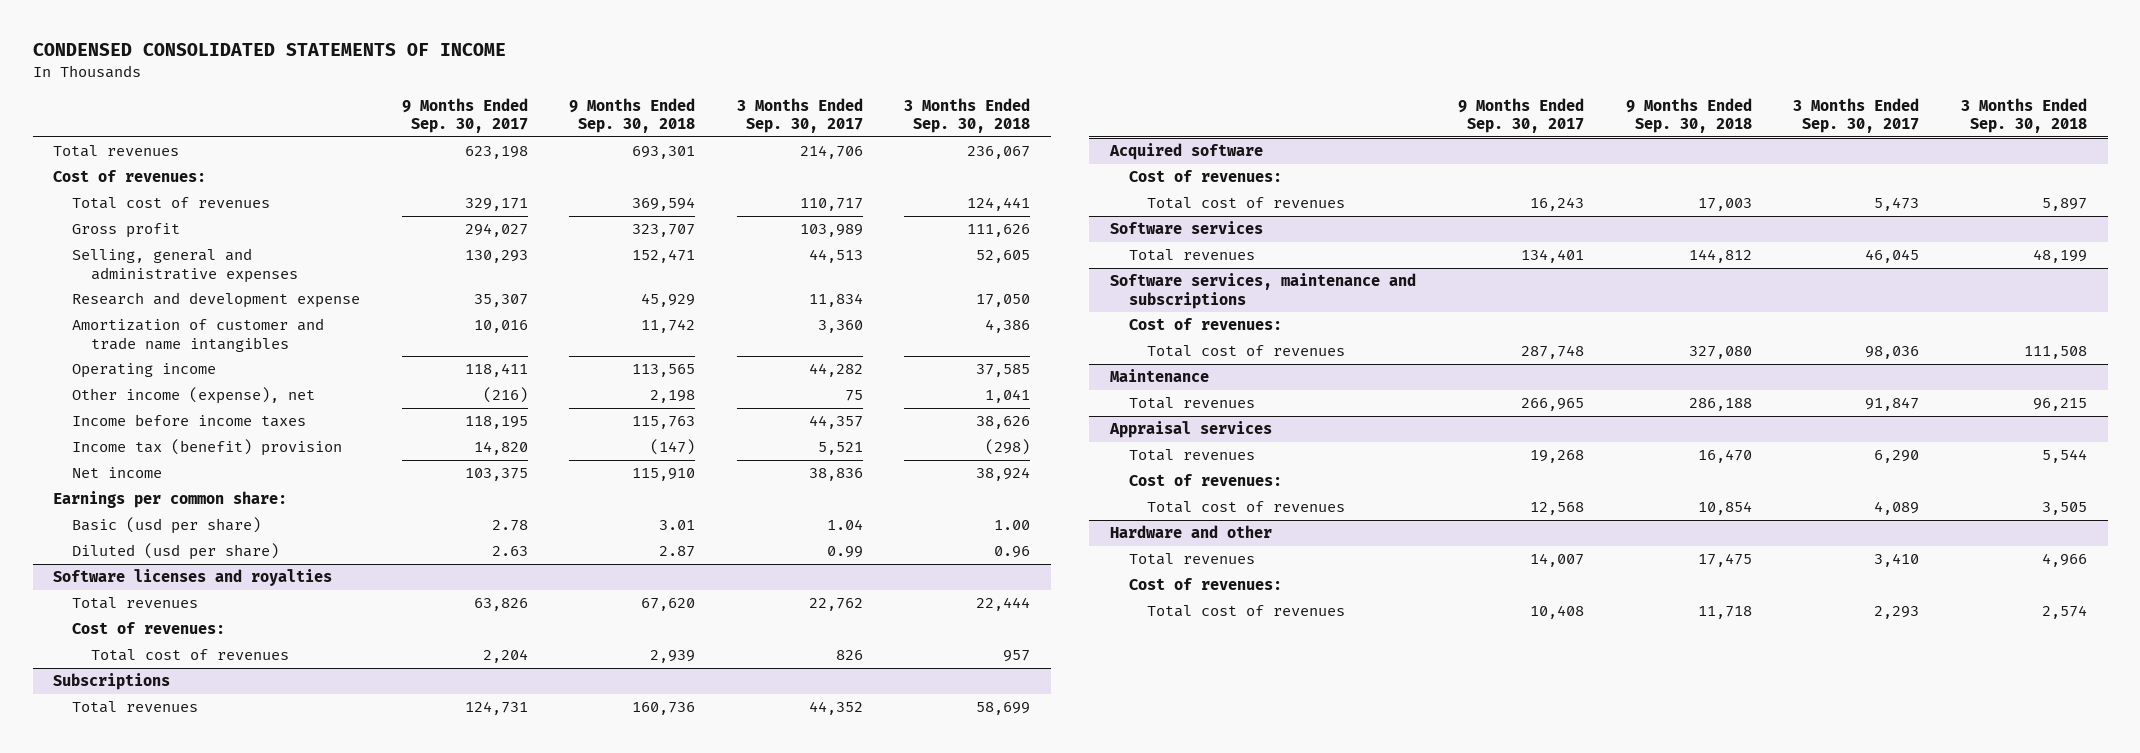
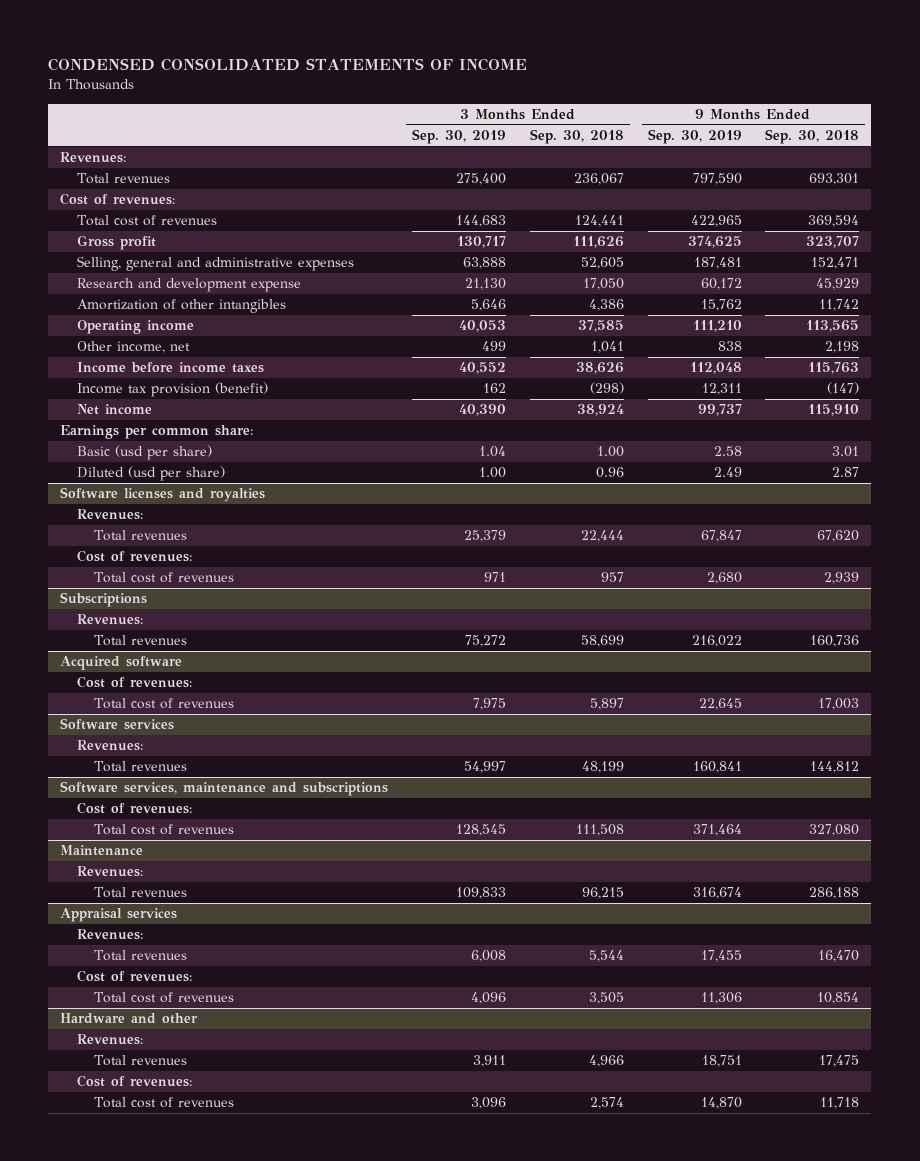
[401,97,528,133] 9 Months Ended Sep. 30, 2017 -> none
[736,97,863,133] 3 Months Ended Sep. 30, 2017 -> none
none -> [412,128,507,144] Sep. 30, 2019
none -> [647,128,742,144] Sep. 30, 2019
none -> [60,152,127,164] Revenues:
[72,318,325,352] Amortization of customer and trade name intangibles -> [77,299,287,314] Amortization of other intangibles
[72,387,316,405] Other income (expense), net -> [77,341,191,354] Other income, net
[72,439,343,457] Income tax (benefit) provision -> [77,382,269,398] Income tax provision (benefit)
none -> [77,509,144,521] Revenues:
none -> [77,614,144,626] Revenues:
none -> [77,740,144,752] Revenues:
none -> [77,866,144,878] Revenues:
none -> [77,929,144,941] Revenues:
none -> [77,1034,144,1046] Revenues:

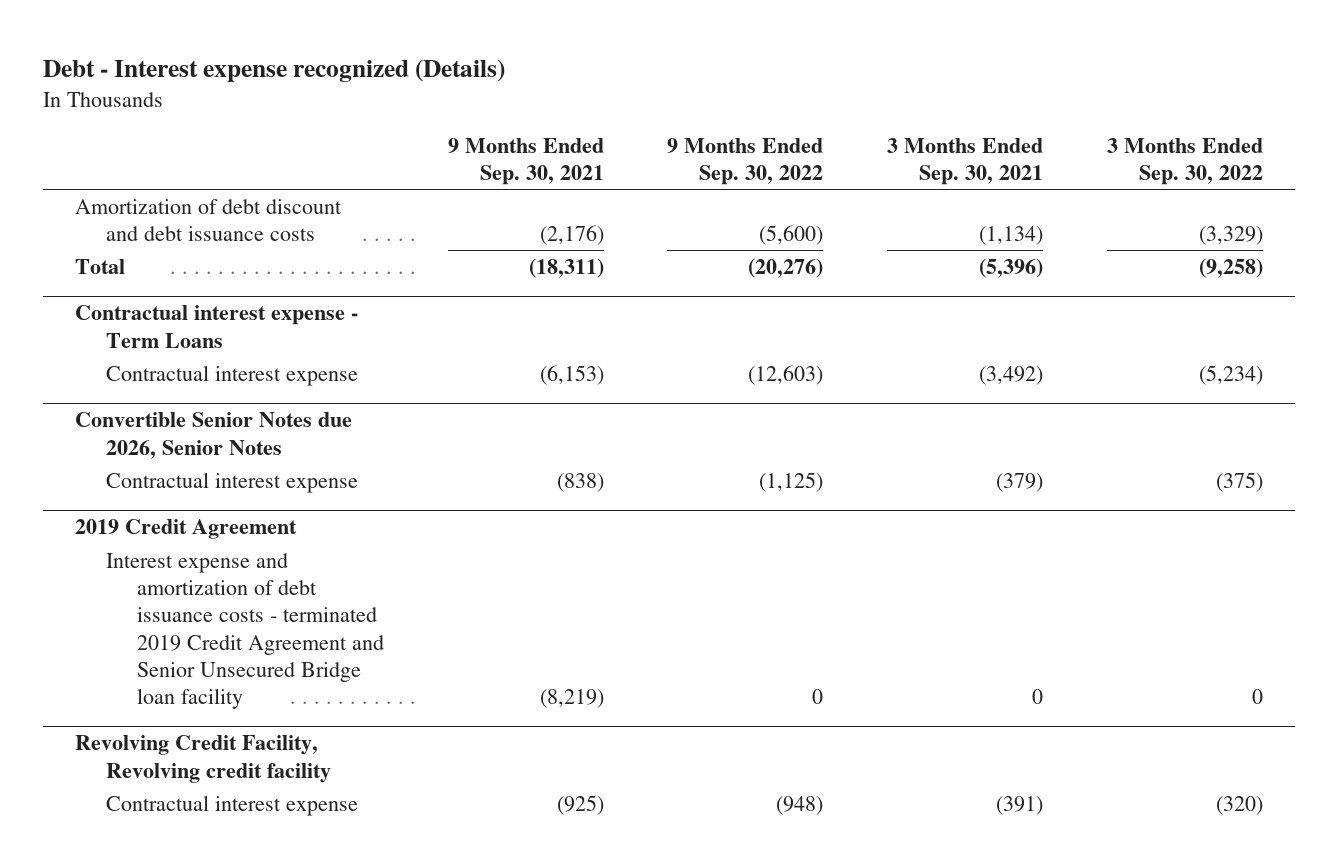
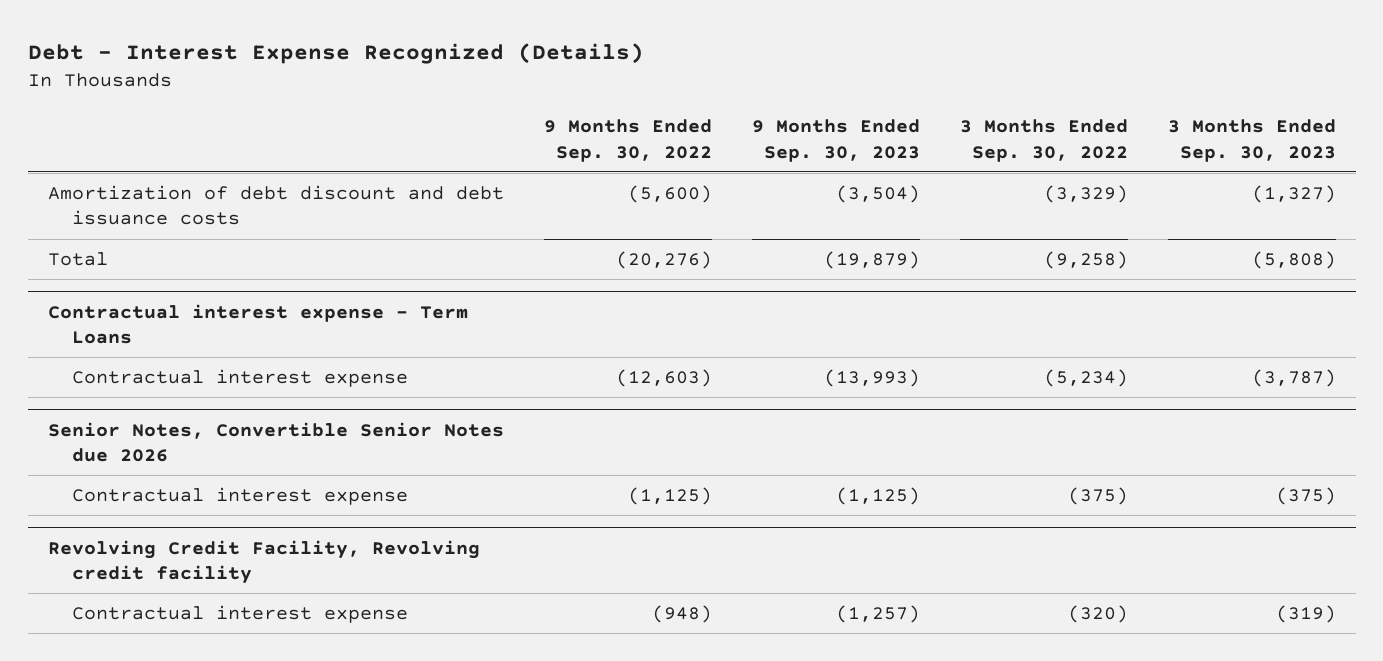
[42,58,505,82] Debt - Interest expense recognized (Details) -> [27,43,644,65] Debt - Interest Expense Recognized (Details)
[447,137,604,185] 9 Months Ended Sep. 30, 2021 -> none
[887,137,1044,185] 3 Months Ended Sep. 30, 2021 -> none
none -> [751,119,920,162] 9 Months Ended Sep. 30, 2023
none -> [1167,119,1336,162] 3 Months Ended Sep. 30, 2023
[74,412,352,459] Convertible Senior Notes due 2026, Senior Notes -> [47,421,504,462] Senior Notes, Convertible Senior Notes due 2026
[74,519,297,540] 2019 Credit Agreement -> none
[105,552,385,710] Interest expense and amortization of debt issuance costs - terminated 2019 Credit Agreement and Senior Unsecured Bridge loan facility -> none

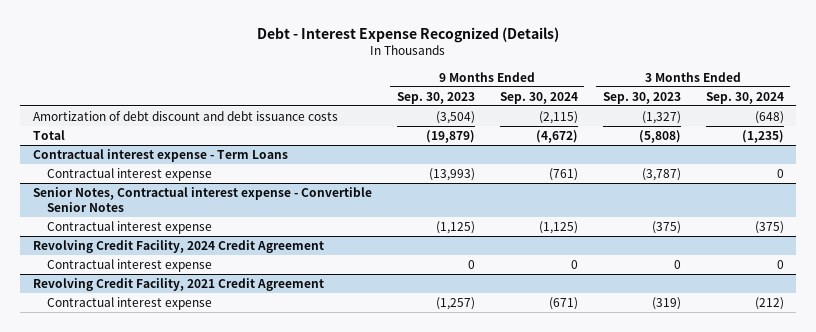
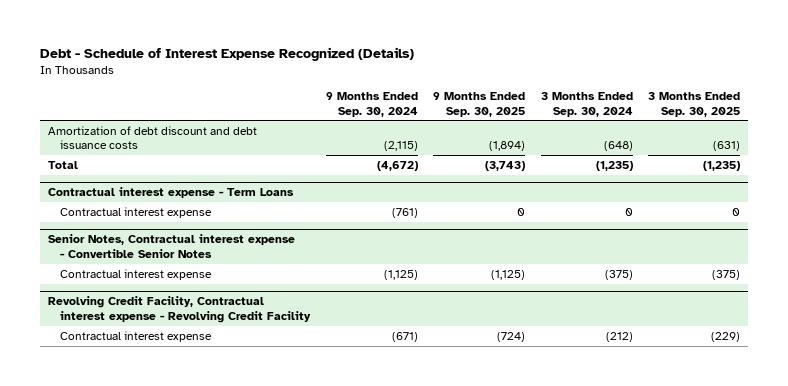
[257,27,560,44] Debt - Interest Expense Recognized (Details) -> [39,47,414,62] Debt - Schedule of Interest Expense Recognized (Details)
[396,91,475,104] Sep. 30, 2023 -> none
[602,91,681,104] Sep. 30, 2023 -> none
none -> [433,92,526,117] 9 Months Ended Sep. 30, 2025
none -> [648,92,741,117] 3 Months Ended Sep. 30, 2025
[32,240,324,254] Revolving Credit Facility, 2024 Credit Agreement -> none
[47,259,213,273] Contractual interest expense -> none
[32,278,324,292] Revolving Credit Facility, 2021 Credit Agreement -> none
none -> [47,296,312,323] Revolving Credit Facility, Contractual interest expense - Revolving Credit Facility

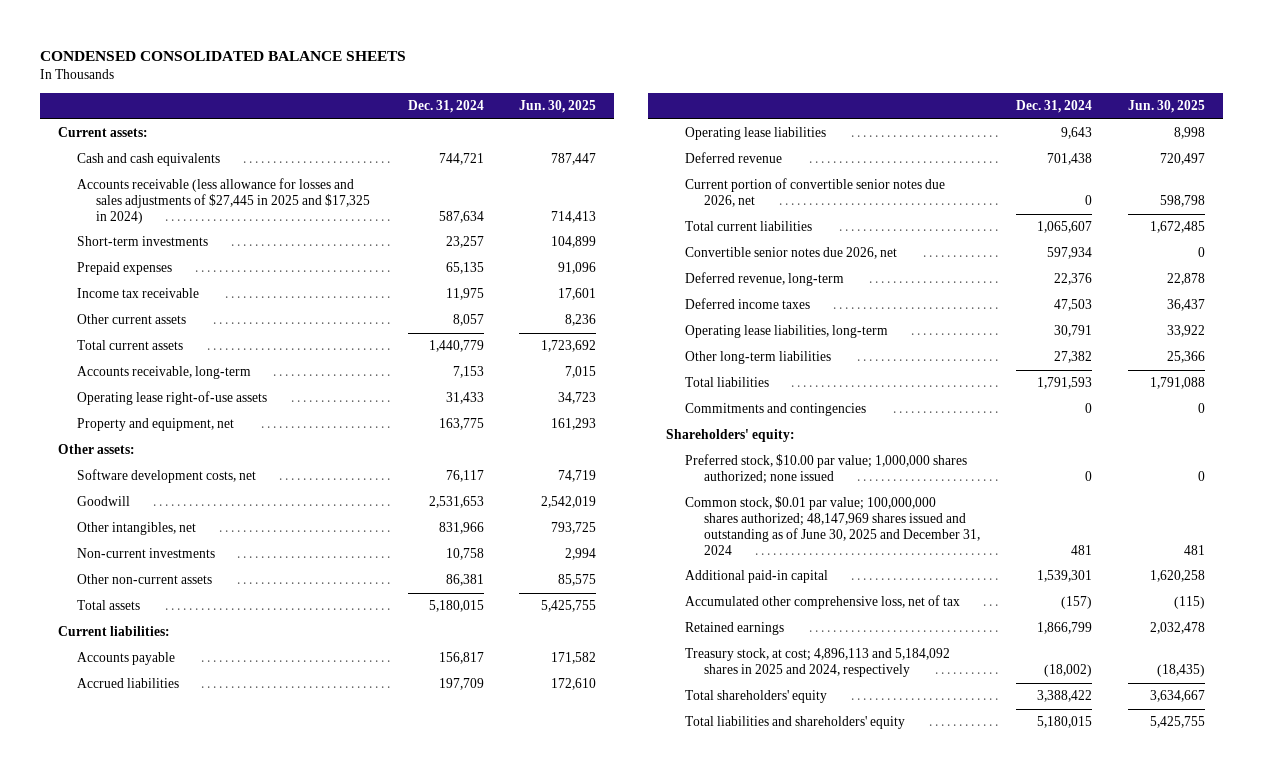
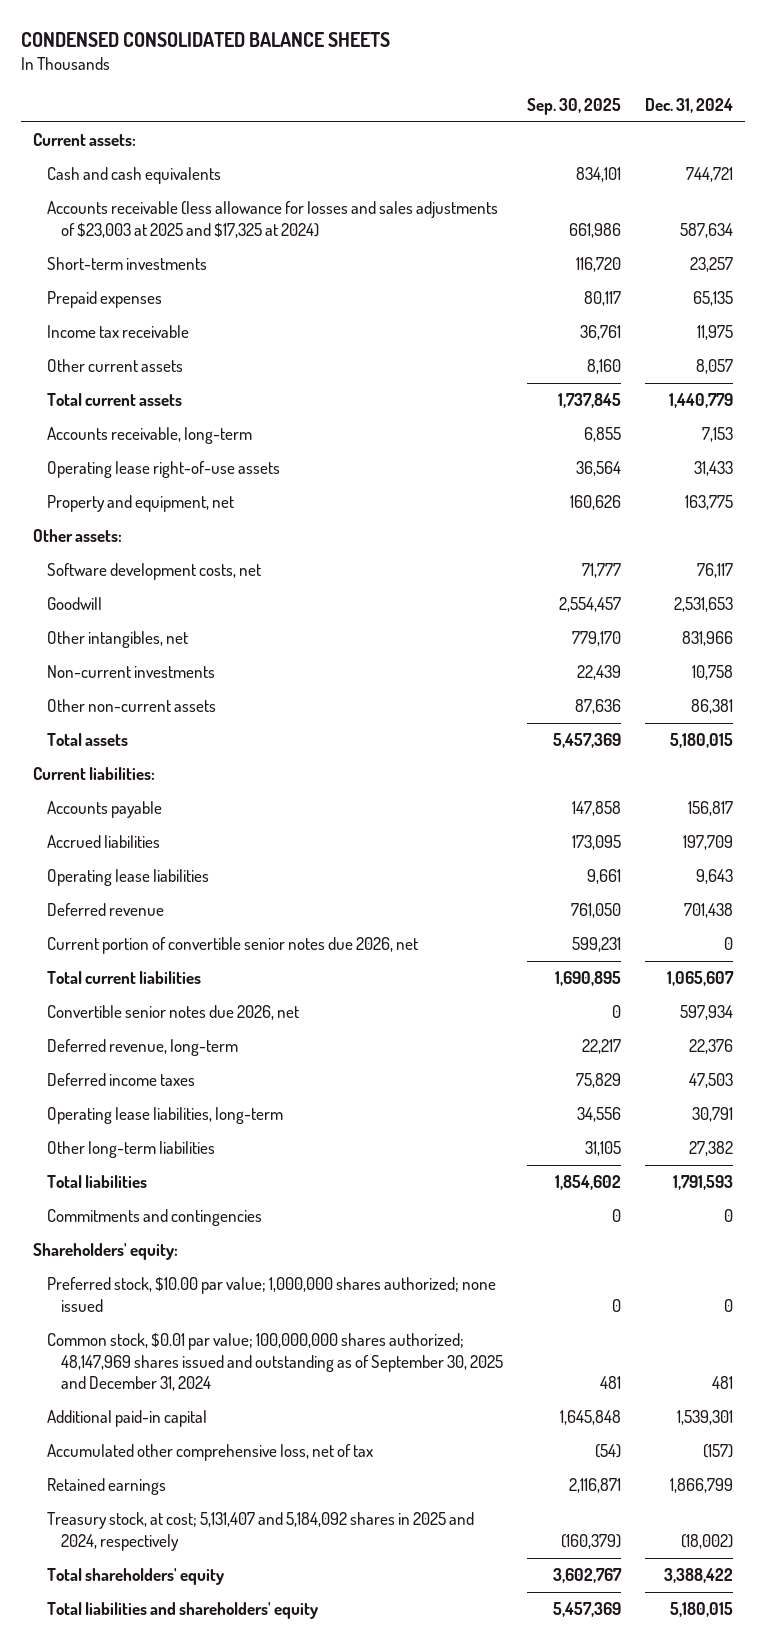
[519,100,597,114] Jun. 30, 2025 -> none
none -> [526,97,621,115] Sep. 30, 2025
[76,178,370,224] Accounts receivable (less allowance for losses and sales adjustments of $27,445 in 2025 and $17,325 in 2024) -> [46,201,498,238] Accounts receivable (less allowance for losses and sales adjustments of $23,003 at 2025 and $17,325 at 2024)
[685,496,981,555] Common stock, $0.01 par value; 100,000,000 shares authorized; 48,147,969 shares issued and outstanding as of June 30, 2025 and December 31, 2024 -> [46,1333,503,1391] Common stock, $0.01 par value; 100,000,000 shares authorized; 48,147,969 shares issued and outstanding as of September 30, 2025 and December 31, 2024
[685,648,951,678] Treasury stock, at cost; 4,896,113 and 5,184,092 shares in 2025 and 2024, respectively -> [46,1512,474,1551] Treasury stock, at cost; 5,131,407 and 5,184,092 shares in 2025 and 2024, respectively

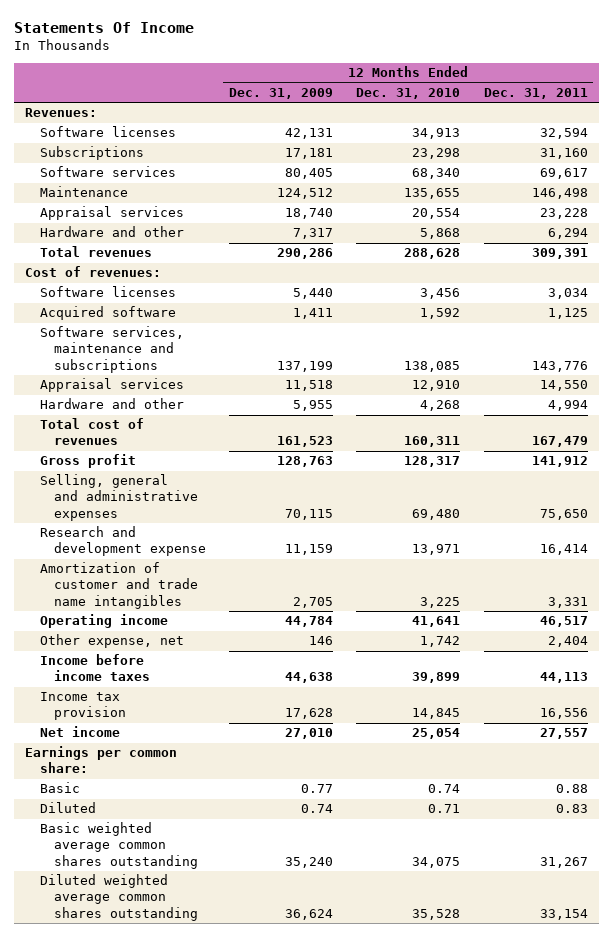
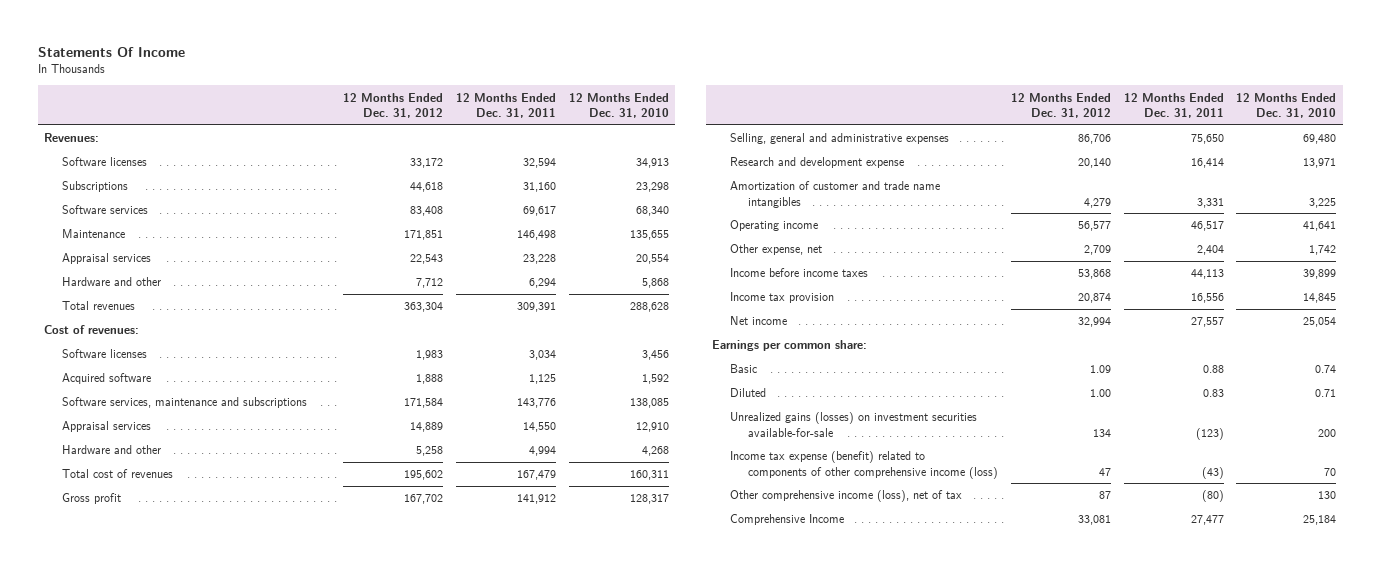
[228,88,333,100] Dec. 31, 2009 -> none
none -> [343,92,444,118] 12 Months Ended Dec. 31, 2012
[39,822,198,869] Basic weighted average common shares outstanding -> none
[39,874,198,921] Diluted weighted average common shares outstanding -> none
none -> [729,412,977,437] Unrealized gains (losses) on investment securities available-for-sale
none -> [729,451,998,479] Income tax expense (benefit) related to components of other comprehensive income (loss)
none -> [729,490,962,503] Other comprehensive income (loss), net of tax
none -> [729,514,844,526] Comprehensive Income

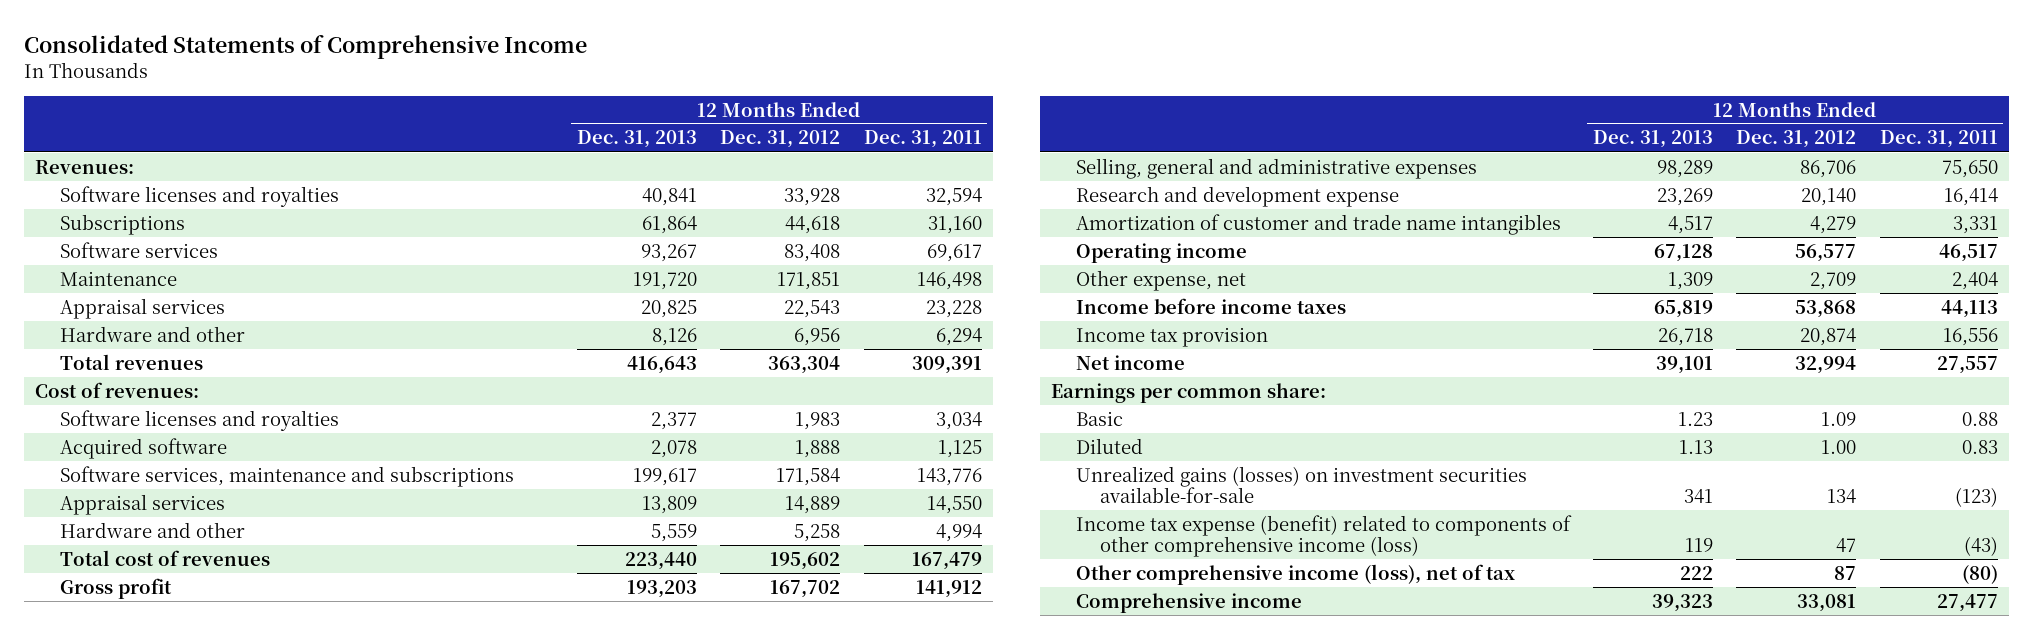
[37,46,185,57] Statements Of Income -> [23,34,587,59] Consolidated Statements of Comprehensive Income
[568,92,669,118] 12 Months Ended Dec. 31, 2010 -> none
none -> [577,130,698,149] Dec. 31, 2013
[62,157,148,167] Software licenses -> [59,185,339,207] Software licenses and royalties
[410,158,444,169] 33,172 -> [784,187,841,206] 33,928
[416,278,444,289] 7,712 -> [794,327,841,346] 6,956
[62,349,148,359] Software licenses -> [59,409,339,431] Software licenses and royalties
[729,514,844,526] Comprehensive Income -> [1075,592,1302,613] Comprehensive income

